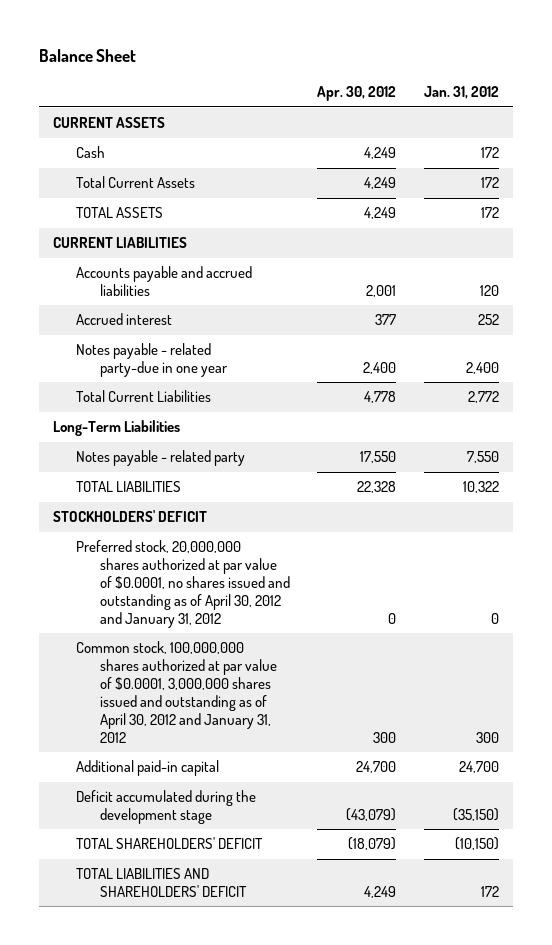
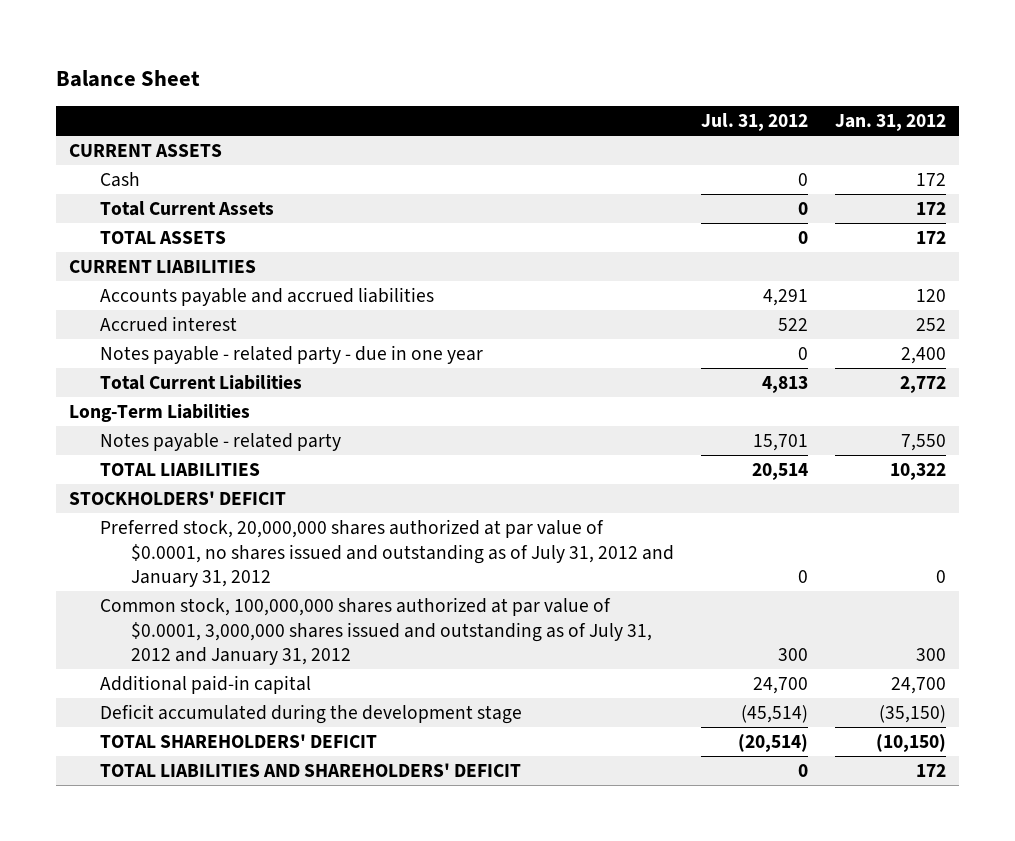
[317,86,397,102] Apr. 30, 2012 -> none
none -> [701,113,809,132] Jul. 31, 2012
[76,343,228,378] Notes payable - related party-due in one year -> [100,345,484,365] Notes payable - related party - due in one year
[76,540,290,628] Preferred stock, 20,000,000 shares authorized at par value of $0.0001, no shares issued and outstanding as of April 30, 2012 and January 31, 2012 -> [100,519,675,588] Preferred stock, 20,000,000 shares authorized at par value of $0.0001, no shares issued and outstanding as of July 31, 2012 and January 31, 2012
[76,641,277,743] Common stock, 100,000,000 shares authorized at par value of $0.0001, 3,000,000 shares issued and outstanding as of April 30, 2012 and January 31, 2012 -> [100,597,653,666] Common stock, 100,000,000 shares authorized at par value of $0.0001, 3,000,000 shares issued and outstanding as of July 31, 2012 and January 31, 2012

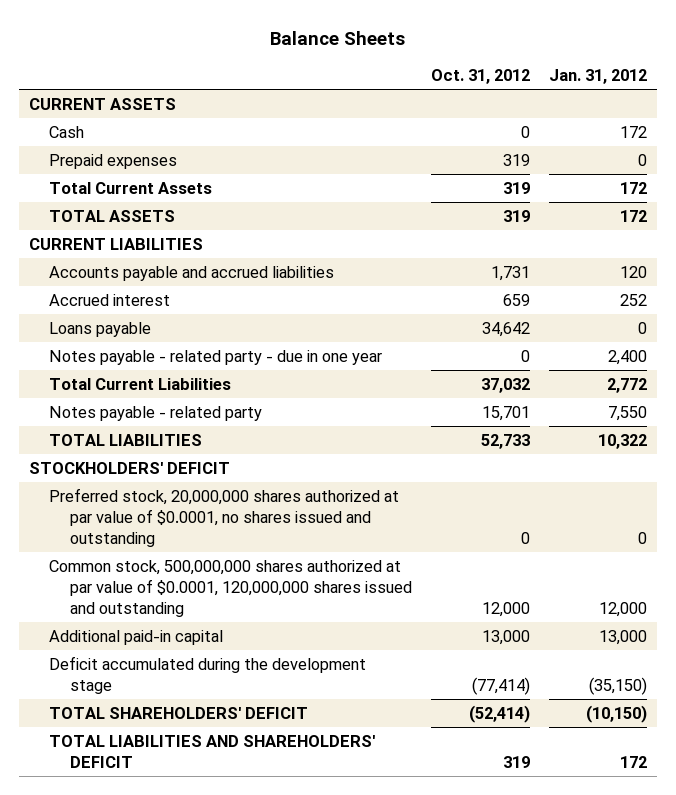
[55,70,200,88] Balance Sheet -> [270,30,406,45] Balance Sheets
[701,113,809,132] Jul. 31, 2012 -> none
none -> [430,68,530,84] Oct. 31, 2012
none -> [49,153,178,169] Prepaid expenses
none -> [49,321,152,337] Loans payable
[69,404,251,423] Long-Term Liabilities -> none
[100,519,675,588] Preferred stock, 20,000,000 shares authorized at par value of $0.0001, no shares issued and outstanding as of July 31, 2012 and January 31, 2012 -> [49,487,400,547] Preferred stock, 20,000,000 shares authorized at par value of $0.0001, no shares issued and outstanding
[100,597,653,666] Common stock, 100,000,000 shares authorized at par value of $0.0001, 3,000,000 shares issued and outstanding as of July 31, 2012 and January 31, 2012 -> [49,559,412,617] Common stock, 500,000,000 shares authorized at par value of $0.0001, 120,000,000 shares issued and outstanding
[915,648,946,662] 300 -> [599,601,648,617] 12,000
[890,677,946,695] 24,700 -> [599,629,648,645] 13,000

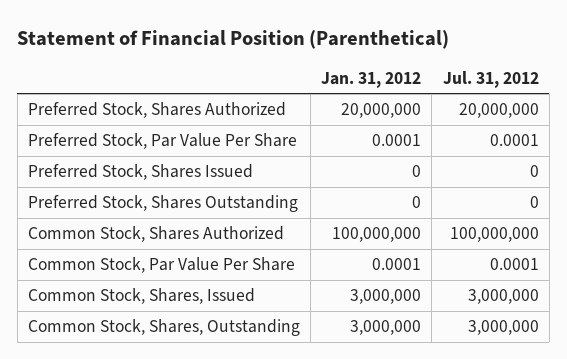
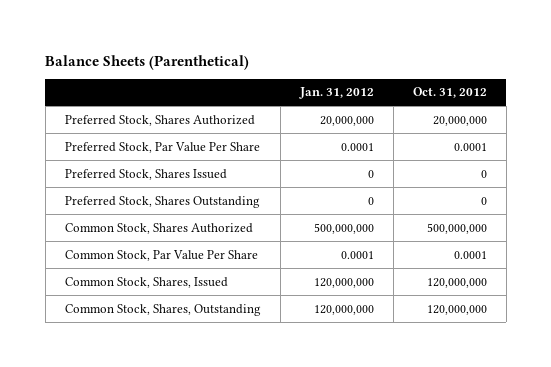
[17,29,450,49] Statement of Financial Position (Parenthetical) -> [45,54,250,70] Balance Sheets (Parenthetical)
[442,70,539,88] Jul. 31, 2012 -> none
none -> [412,87,487,99] Oct. 31, 2012
[332,227,422,243] 100,000,000 -> [313,222,374,234] 500,000,000
[350,289,422,305] 3,000,000 -> [313,277,374,288] 120,000,000
[350,320,422,336] 3,000,000 -> [313,304,374,315] 120,000,000

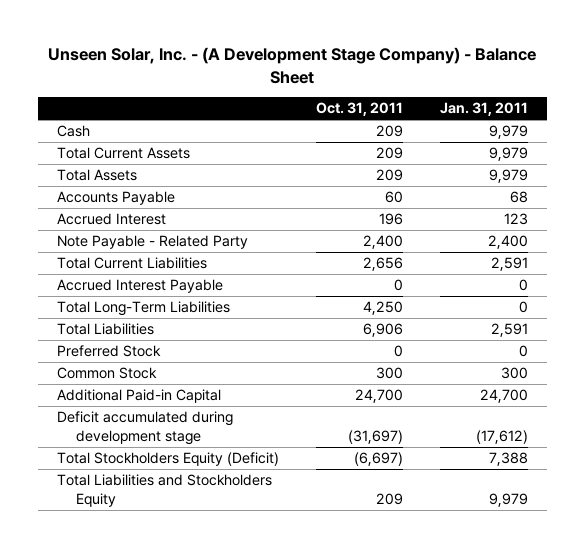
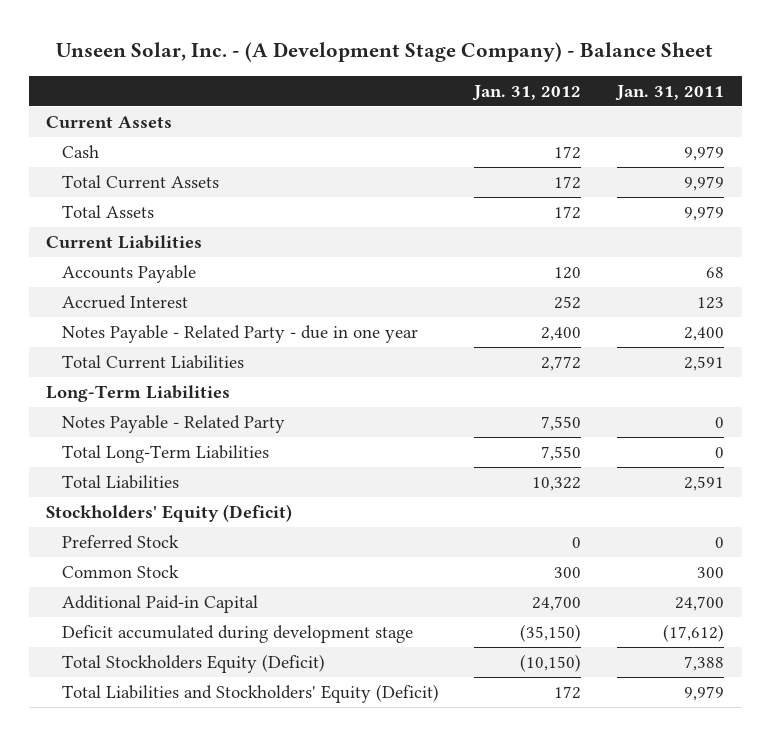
[315,102,403,117] Oct. 31, 2011 -> none
none -> [472,84,582,101] Jan. 31, 2012
none -> [46,116,173,130] Current Assets
none -> [46,235,203,250] Current Liabilities
[56,235,248,250] Note Payable - Related Party -> none
none -> [61,325,418,344] Notes Payable - Related Party - due in one year
[56,279,223,294] Accrued Interest Payable -> none
none -> [46,385,231,403] Long-Term Liabilities
none -> [61,415,285,434] Notes Payable - Related Party
none -> [46,504,293,523] Stockholders' Equity (Deficit)
[56,474,272,507] Total Liabilities and Stockholders Equity -> [61,684,439,704] Total Liabilities and Stockholders' Equity (Deficit)

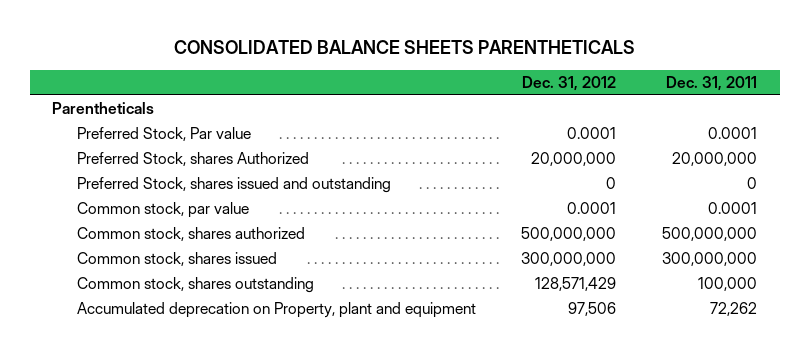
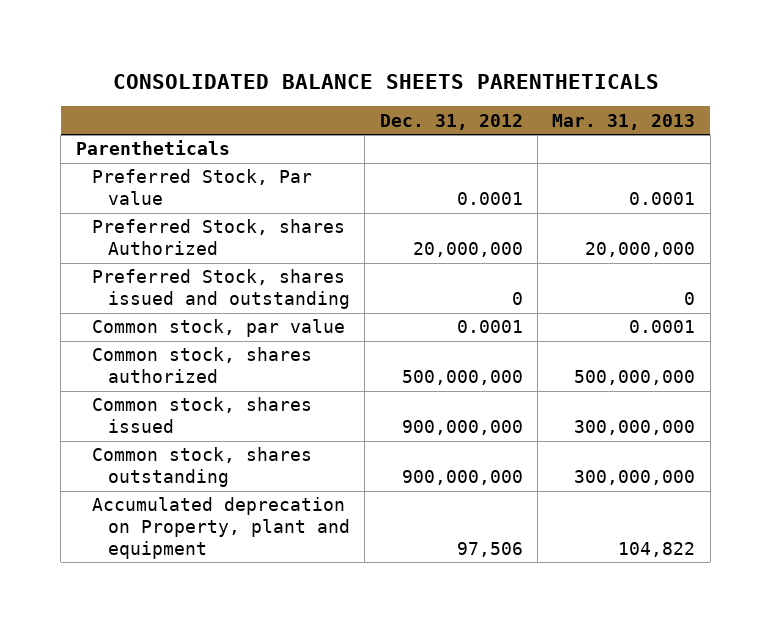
[665,75,757,91] Dec. 31, 2011 -> none
none -> [552,113,696,130] Mar. 31, 2013
[521,252,617,267] 300,000,000 -> [401,420,523,436] 900,000,000
[535,277,617,292] 128,571,429 -> [401,470,523,486] 900,000,000

